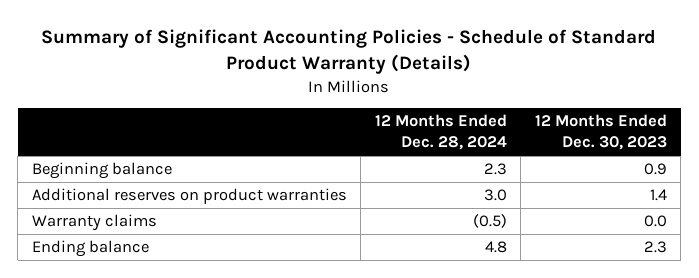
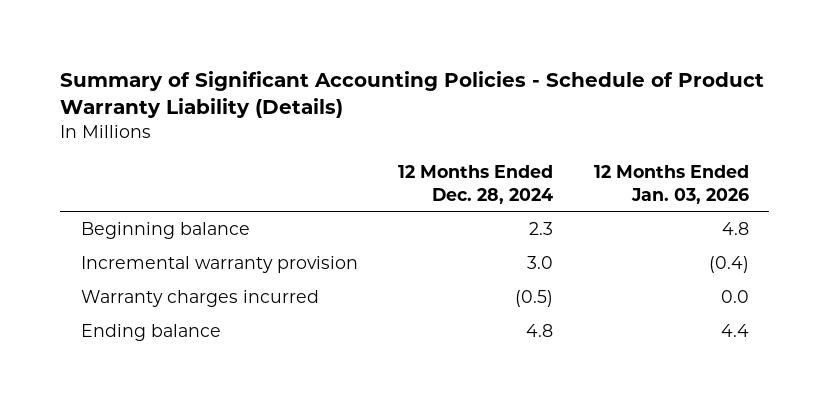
[41,29,657,75] Summary of Significant Accounting Policies - Schedule of Standard Product Warranty (Details) -> [60,71,765,119] Summary of Significant Accounting Policies - Schedule of Product Warranty Liability (Details)
[534,114,667,151] 12 Months Ended Dec. 30, 2023 -> none
none -> [593,165,749,204] 12 Months Ended Jan. 03, 2026
[31,188,347,205] Additional reserves on product warranties -> none
none -> [80,255,358,273] Incremental warranty provision
[31,214,157,232] Warranty claims -> [80,289,319,307] Warranty charges incurred

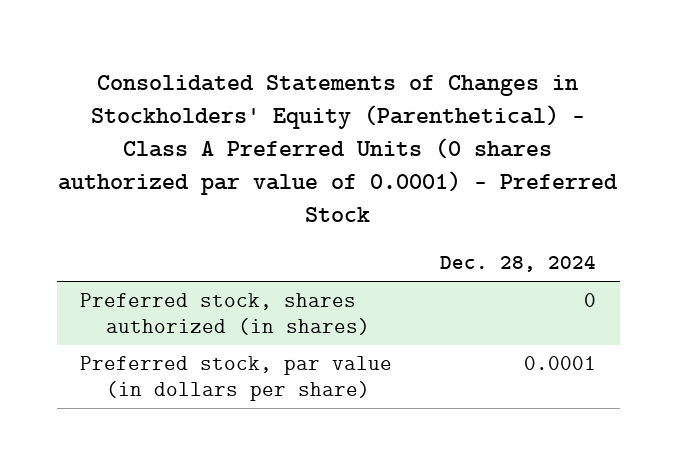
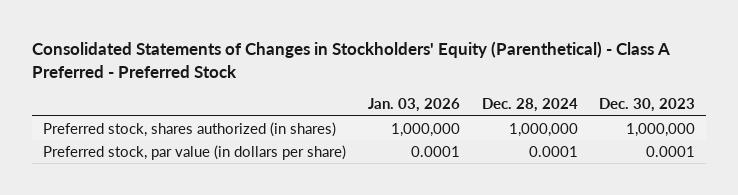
[58,74,619,223] Consolidated Statements of Changes in Stockholders' Equity (Parenthetical) - Class A Preferred Units (0 shares authorized par value of 0.0001) - Preferred Stock -> [31,40,670,78] Consolidated Statements of Changes in Stockholders' Equity (Parenthetical) - Class A Preferred - Preferred Stock
none -> [367,98,460,113] Jan. 03, 2026
none -> [599,98,696,113] Dec. 30, 2023
[583,293,596,308] 0 -> [508,122,578,137] 1,000,000

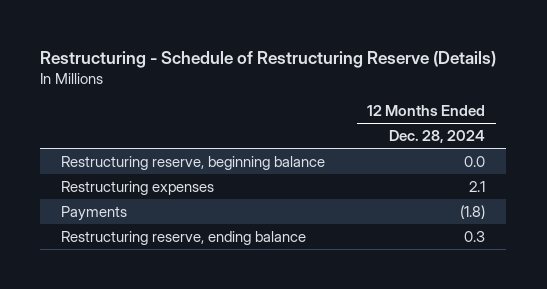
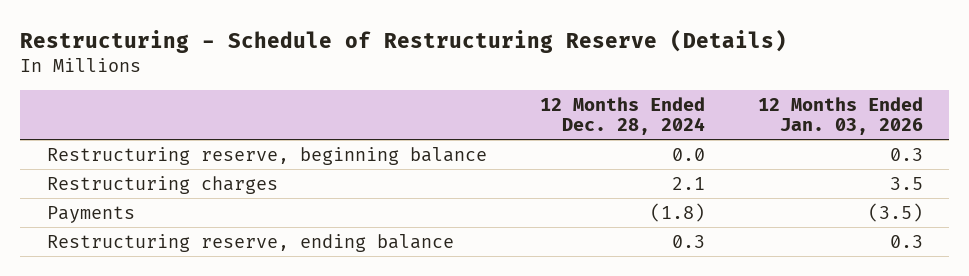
none -> [757,96,923,136] 12 Months Ended Jan. 03, 2026
[61,180,215,195] Restructuring expenses -> [46,175,278,194] Restructuring charges

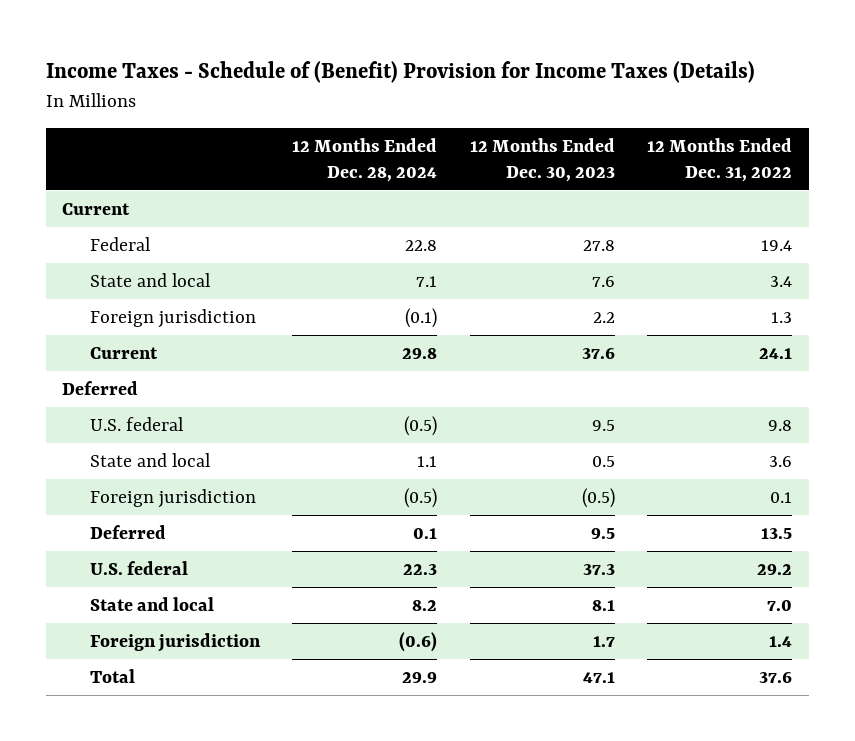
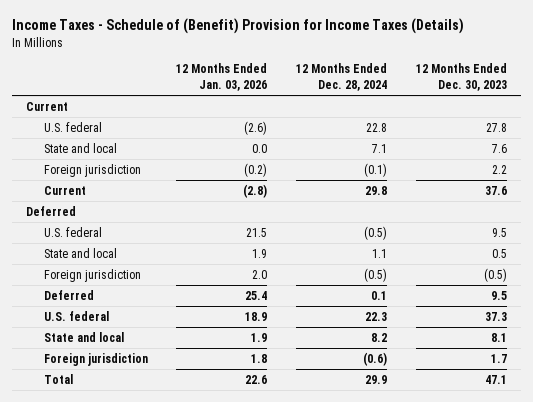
[647,137,793,182] 12 Months Ended Dec. 31, 2022 -> none
none -> [176,63,268,91] 12 Months Ended Jan. 03, 2026
[89,236,151,251] Federal -> [43,121,102,132] U.S. federal

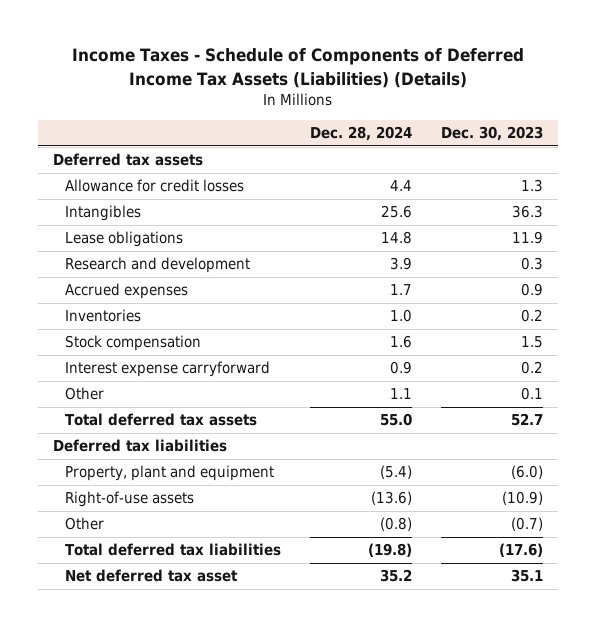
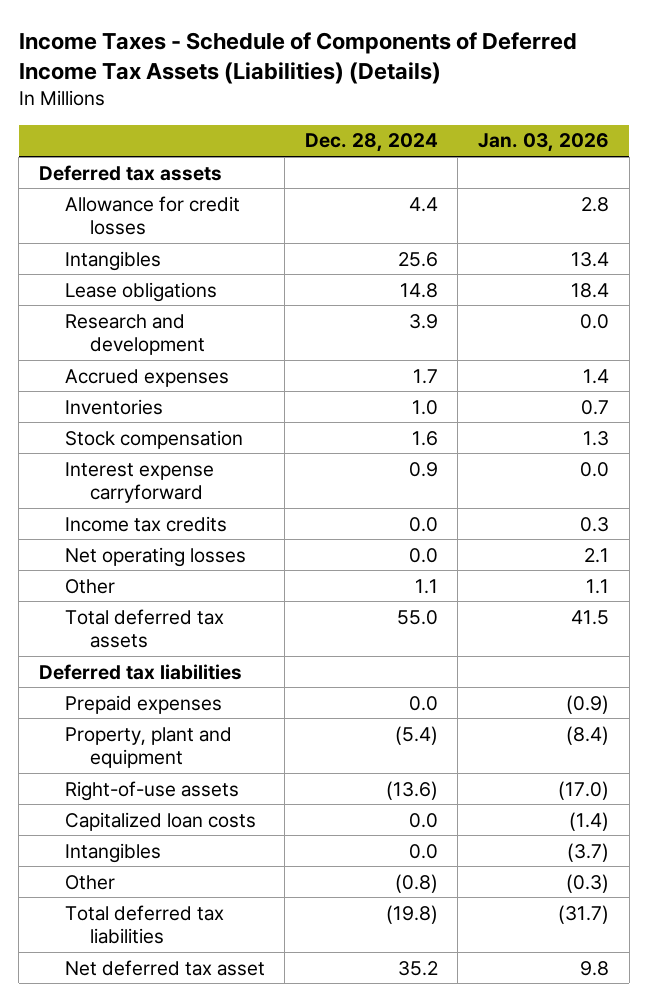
[441,126,544,142] Dec. 30, 2023 -> none
none -> [478,133,610,153] Jan. 03, 2026
none -> [64,515,227,532] Income tax credits
none -> [64,546,246,567] Net operating losses
none -> [64,694,222,714] Prepaid expenses
none -> [64,811,256,831] Capitalized loan costs
none -> [64,842,161,863] Intangibles

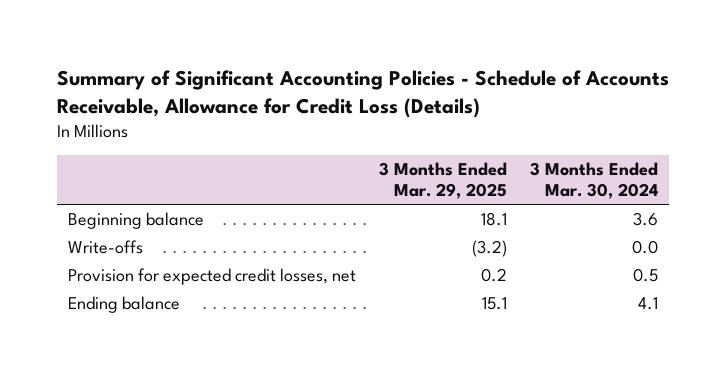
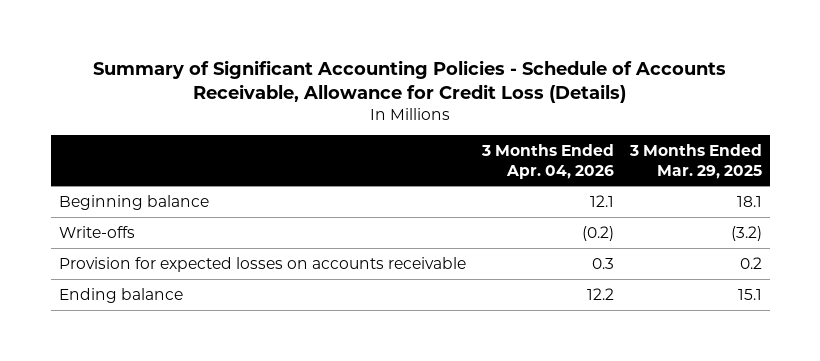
[530,162,659,200] 3 Months Ended Mar. 30, 2024 -> none
none -> [480,143,614,179] 3 Months Ended Apr. 04, 2026
[68,267,357,285] Provision for expected credit losses, net -> [58,256,466,272] Provision for expected losses on accounts receivable

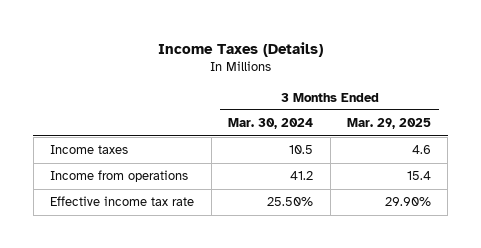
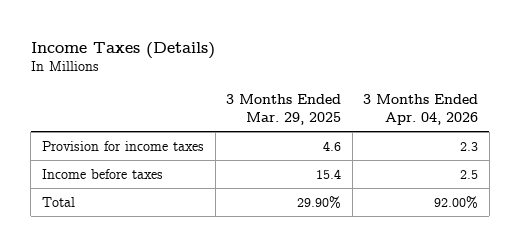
[228,118,314,130] Mar. 30, 2024 -> none
none -> [363,94,479,125] 3 Months Ended Apr. 04, 2026
[50,145,129,155] Income taxes -> [42,140,205,151] Provision for income taxes
[50,170,189,183] Income from operations -> [42,168,164,179] Income before taxes
[50,196,195,207] Effective income tax rate -> [42,196,76,207] Total

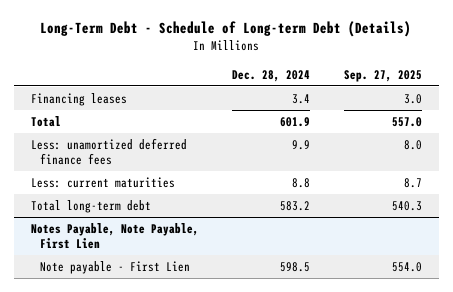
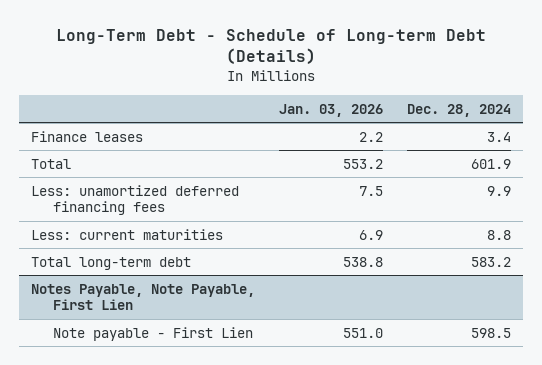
[344,69,423,82] Sep. 27, 2025 -> none
none -> [279,103,384,117] Jan. 03, 2026
[30,92,127,106] Financing leases -> [31,130,144,142] Finance leases
[30,137,187,166] Less: unamortized deferred finance fees -> [31,184,240,216] Less: unamortized deferred financing fees

